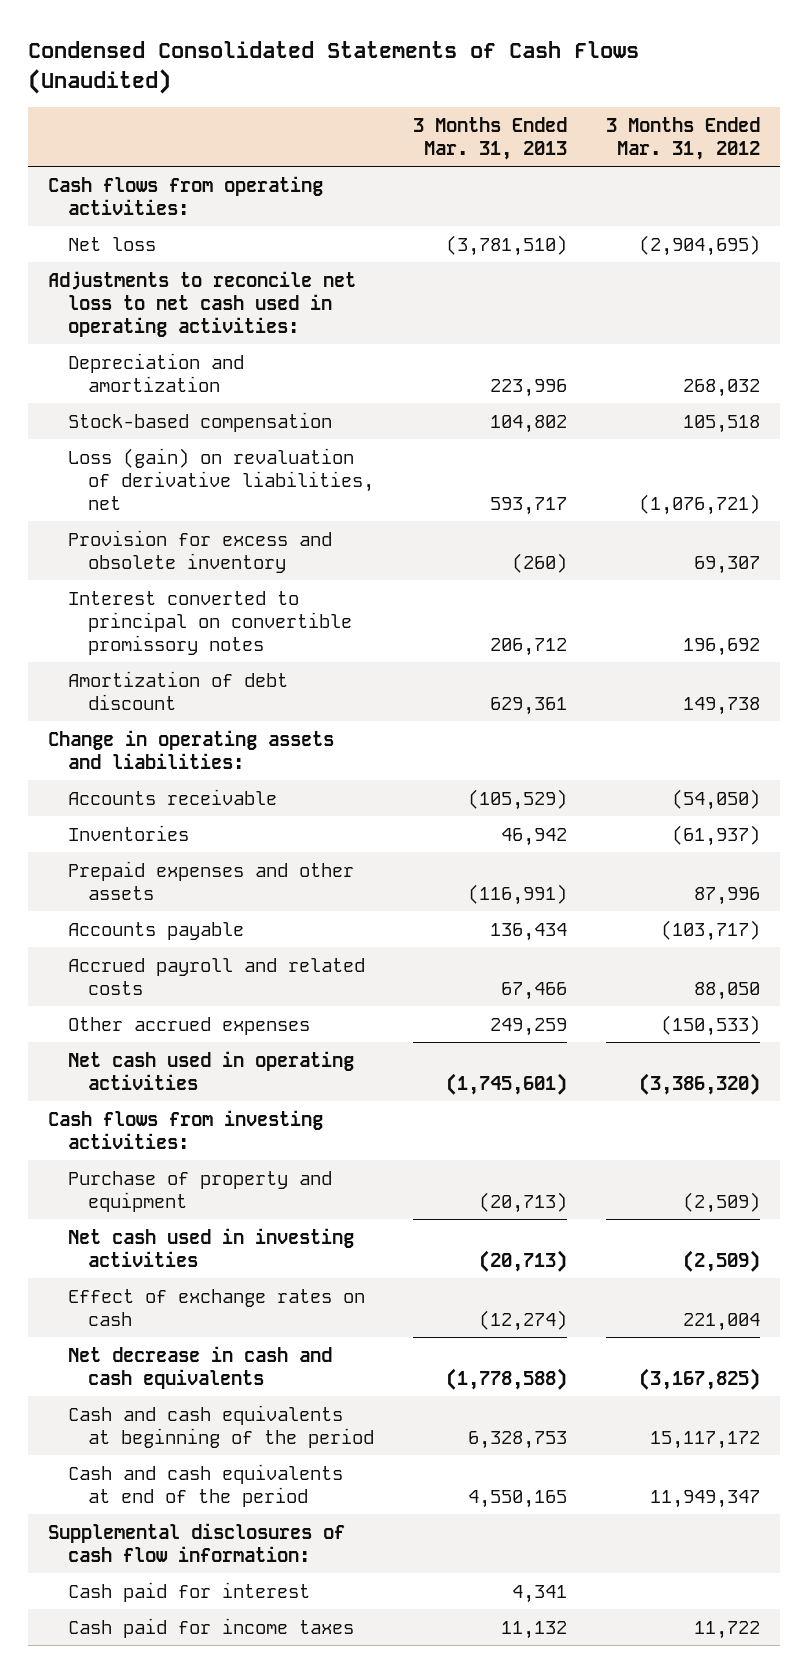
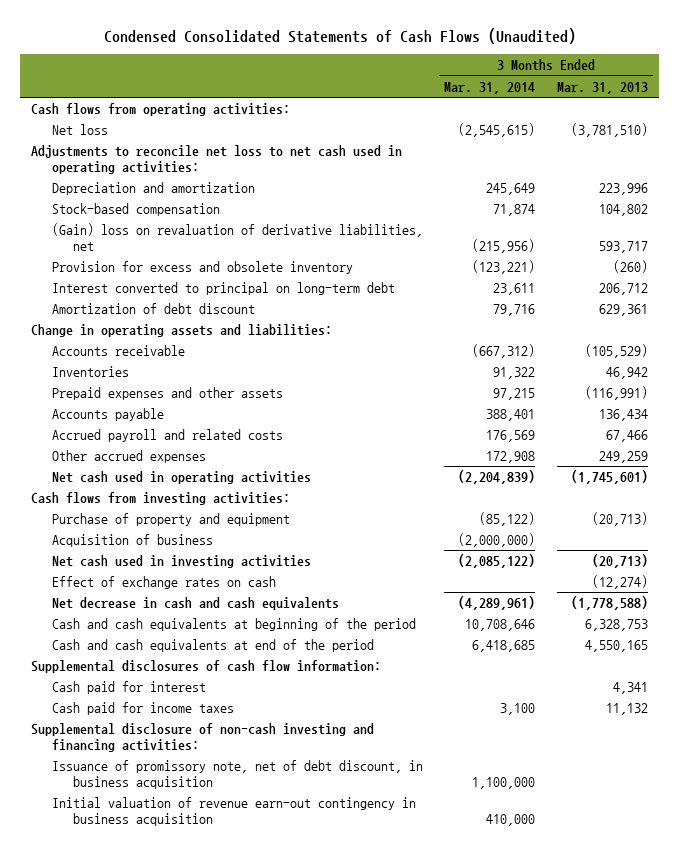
[606,116,761,160] 3 Months Ended Mar. 31, 2012 -> none
none -> [444,81,536,94] Mar. 31, 2014
[68,447,375,511] Loss (gain) on revaluation of derivative liabilities, net -> [51,222,423,251] (Gain) loss on revaluation of derivative liabilities, net
[68,590,353,656] Interest converted to principal on convertible promissory notes -> [51,281,395,295] Interest converted to principal on long-term debt
none -> [51,533,213,547] Acquisition of business
none -> [31,722,375,752] Supplemental disclosure of non-cash investing and financing activities:
none -> [51,759,423,789] Issuance of promissory note, net of debt discount, in business acquisition
none -> [51,796,416,826] Initial valuation of revenue earn-out contingency in business acquisition

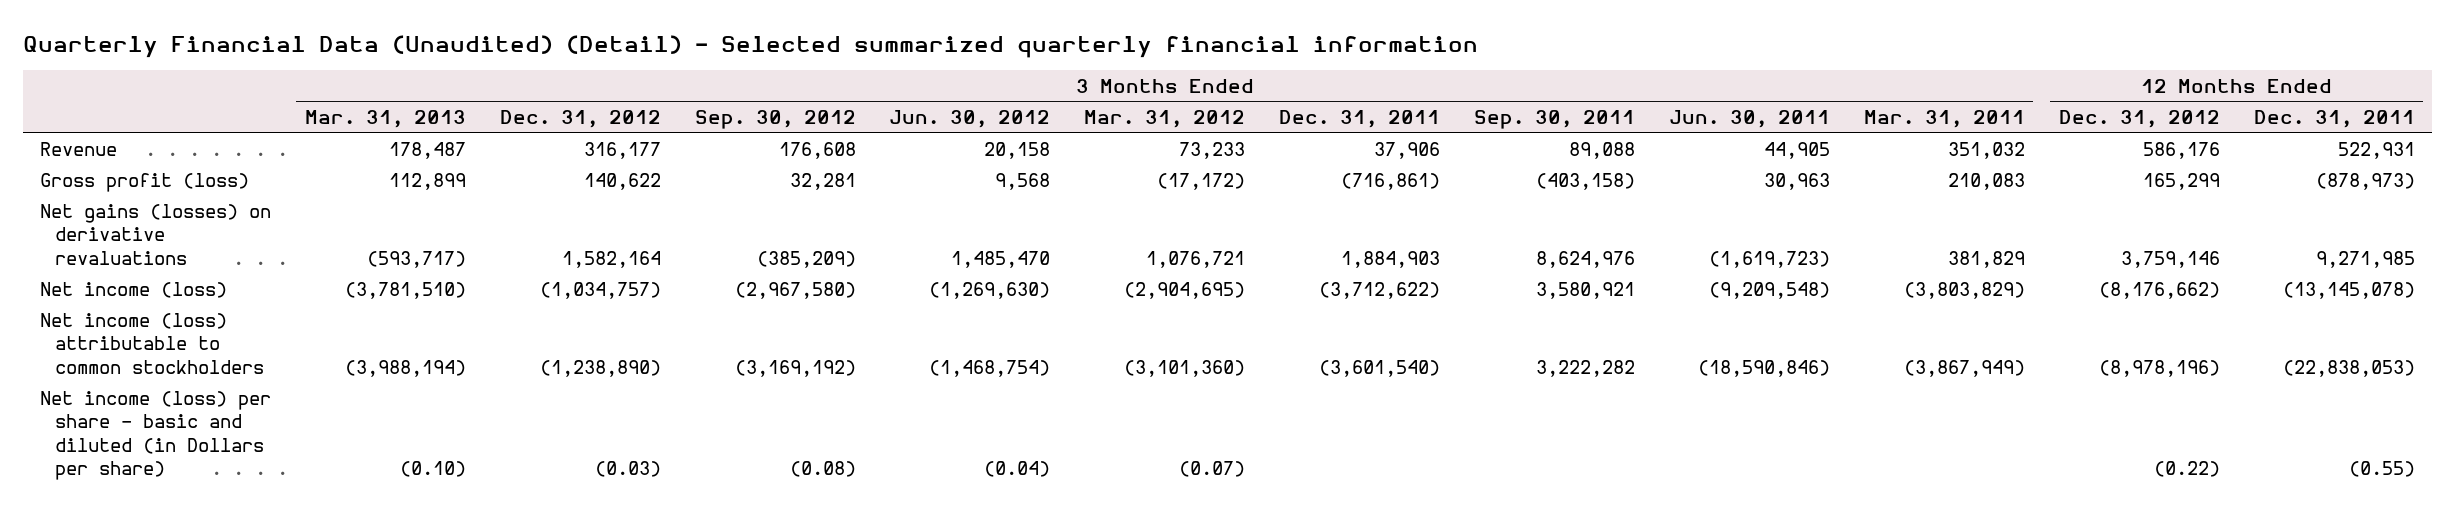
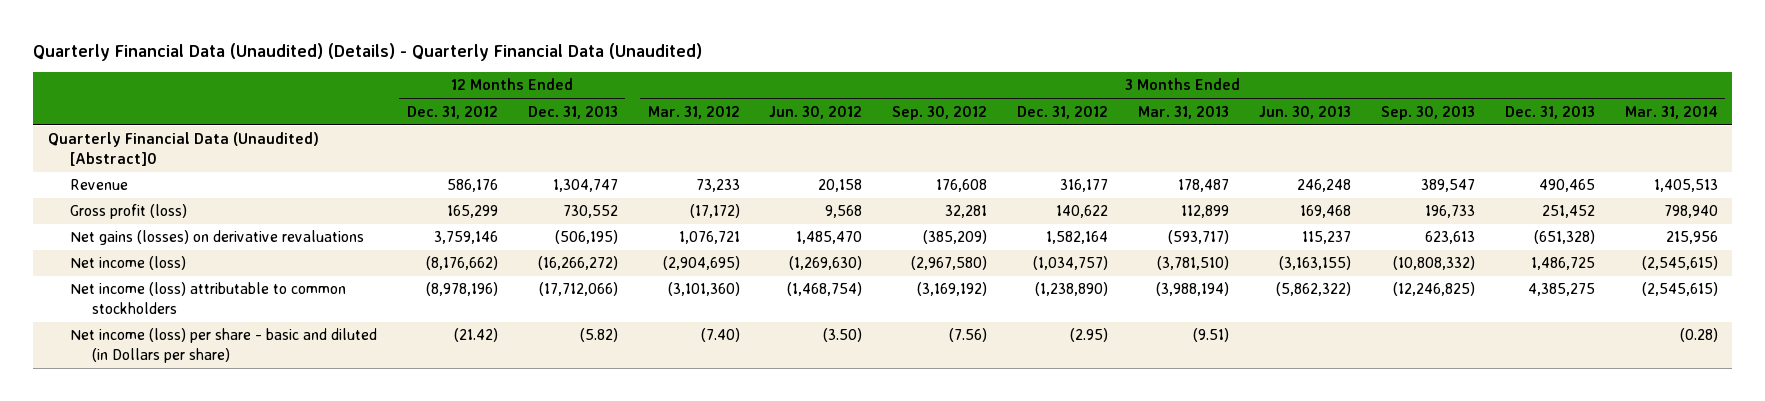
[22,34,1478,58] Quarterly Financial Data (Unaudited) (Detail) - Selected summarized quarterly financial information -> [32,42,702,61] Quarterly Financial Data (Unaudited) (Details) - Quarterly Financial Data (Unaudited)
[1279,110,1441,129] Dec. 31, 2011 -> none
[1474,110,1636,130] Sep. 30, 2011 -> none
[1669,110,1831,129] Jun. 30, 2011 -> none
[1863,110,2025,129] Mar. 31, 2011 -> none
[2253,110,2415,129] Dec. 31, 2011 -> none
none -> [527,105,618,119] Dec. 31, 2013
none -> [1258,105,1351,119] Jun. 30, 2013
none -> [1380,105,1475,120] Sep. 30, 2013
none -> [1504,105,1595,119] Dec. 31, 2013
none -> [1624,105,1718,119] Mar. 31, 2014
none -> [47,132,319,166] Quarterly Financial Data (Unaudited) [Abstract]0
[399,461,466,478] (0.10) -> [1193,328,1230,343] (9.51)
[594,461,661,478] (0.03) -> [1070,328,1109,343] (2.95)
[789,461,856,478] (0.08) -> [949,328,988,343] (7.56)
[984,461,1051,478] (0.04) -> [823,328,863,343] (3.50)
[1179,461,1246,478] (0.07) -> [700,328,740,343] (7.40)
[2153,461,2220,478] (0.22) -> [453,328,498,343] (21.42)

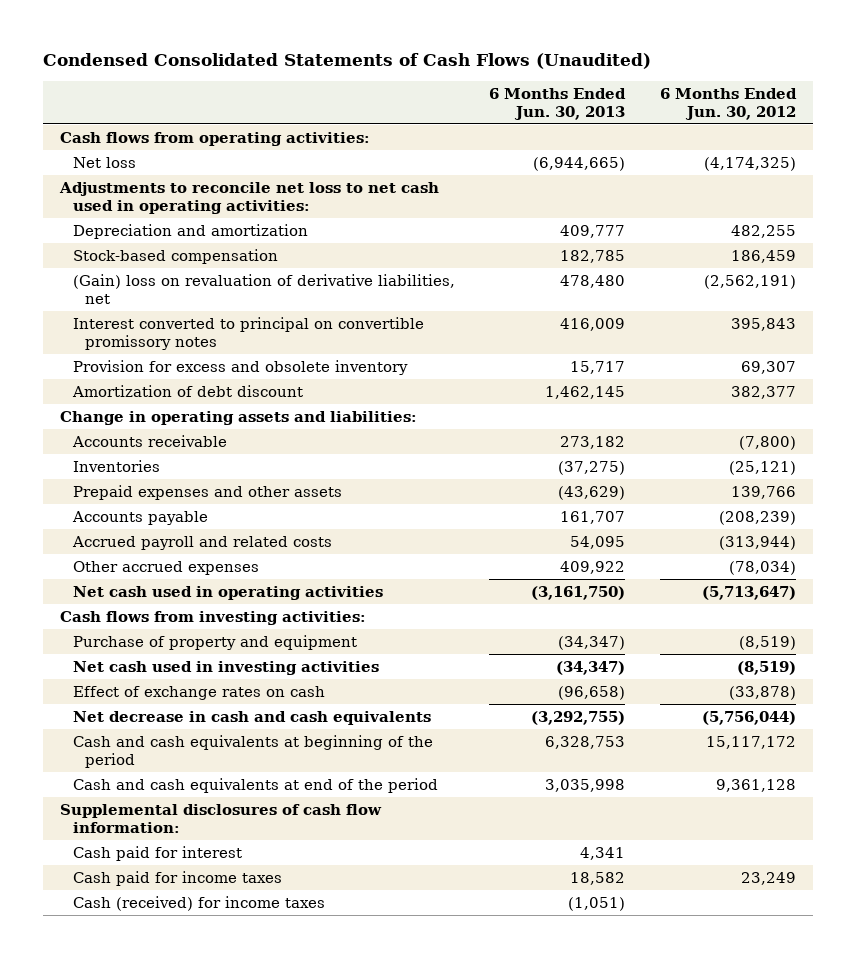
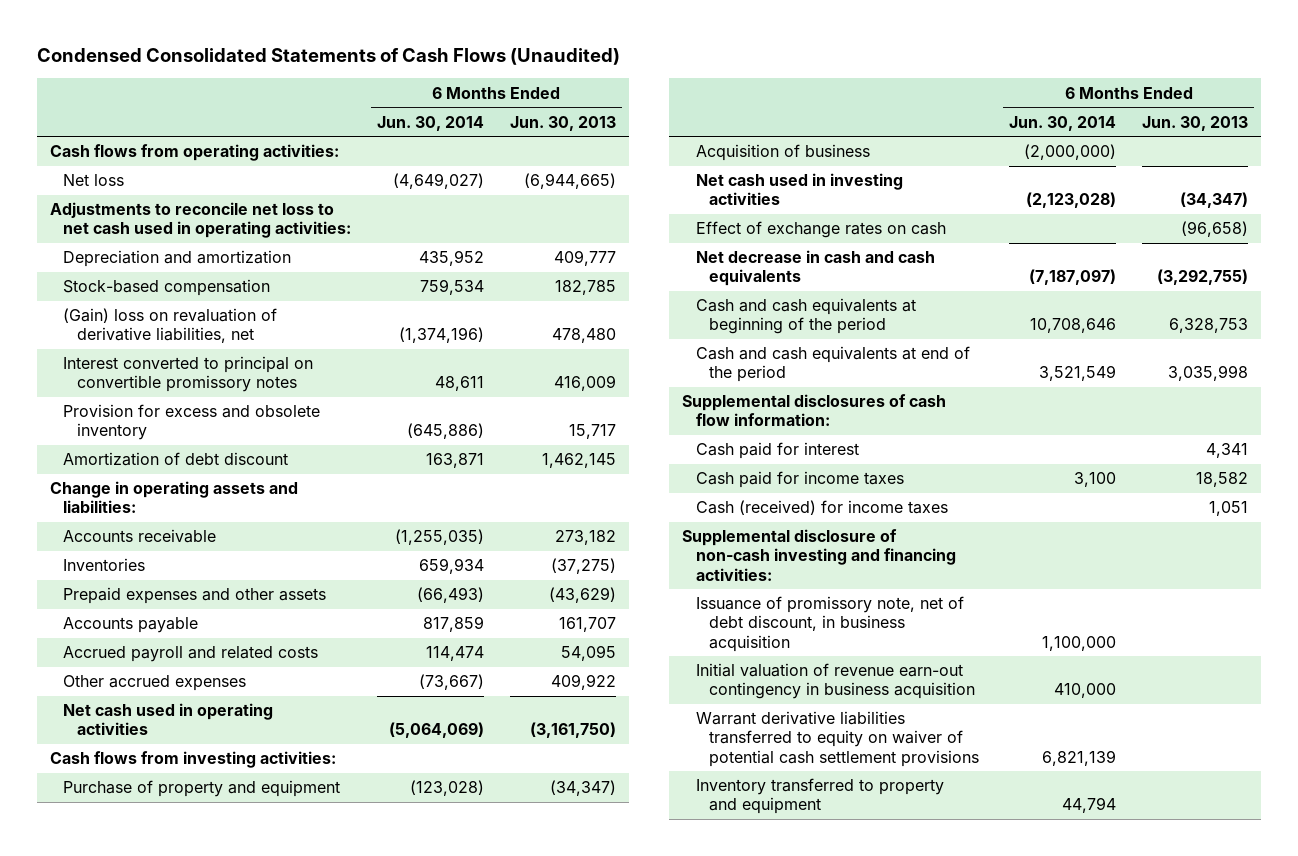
[659,87,797,120] 6 Months Ended Jun. 30, 2012 -> none
none -> [377,115,485,131] Jun. 30, 2014
none -> [695,144,870,162] Acquisition of business
[568,896,626,911] (1,051) -> [1209,501,1249,517] 1,051
none -> [682,529,956,581] Supplemental disclosure of non-cash investing and financing activities:
none -> [695,596,964,652] Issuance of promissory note, net of debt discount, in business acquisition
none -> [695,663,976,700] Initial valuation of revenue earn-out contingency in business acquisition
none -> [695,711,980,767] Warrant derivative liabilities transferred to equity on waiver of potential cash settlement provisions
none -> [695,778,944,815] Inventory transferred to property and equipment

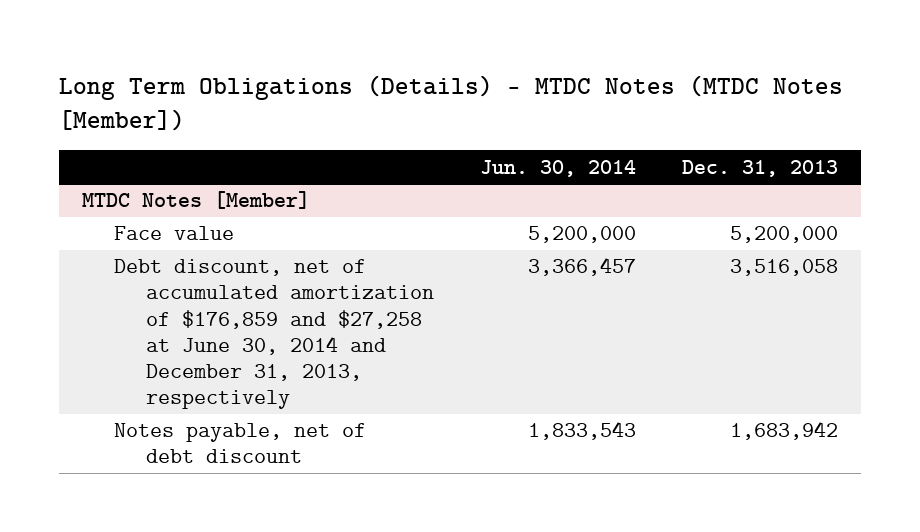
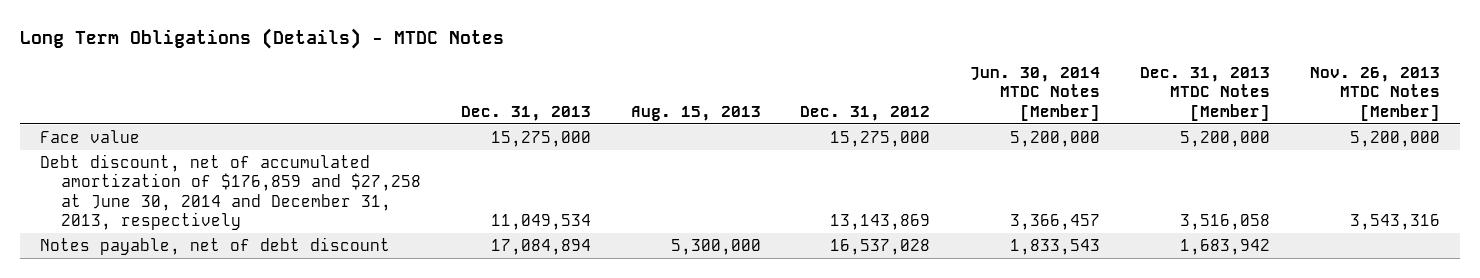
[59,74,844,132] Long Term Obligations (Details) - MTDC Notes (MTDC Notes [Member]) -> [20,28,505,50] Long Term Obligations (Details) - MTDC Notes
[479,159,636,177] Jun. 30, 2014 -> none
none -> [630,105,761,121] Aug. 15, 2013
none -> [800,105,931,121] Dec. 31, 2012
none -> [970,66,1101,121] Jun. 30, 2014 MTDC Notes [Member]
none -> [1139,66,1270,121] Dec. 31, 2013 MTDC Notes [Member]
none -> [1309,66,1440,121] Nov. 26, 2013 MTDC Notes [Member]
[82,191,311,210] MTDC Notes [Member] -> none
[730,226,839,244] 5,200,000 -> [490,130,591,147] 15,275,000
[730,259,839,277] 3,516,058 -> [490,214,591,231] 11,049,534
[730,421,839,441] 1,683,942 -> [490,238,591,255] 17,084,894

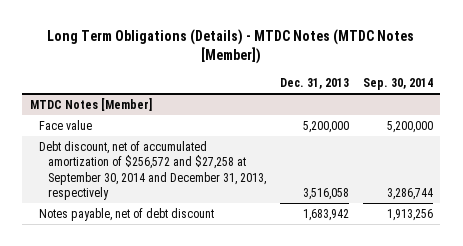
[20,28,505,50] Long Term Obligations (Details) - MTDC Notes -> [47,29,415,64] Long Term Obligations (Details) - MTDC Notes (MTDC Notes [Member])
[630,105,761,121] Aug. 15, 2013 -> none
[800,105,931,121] Dec. 31, 2012 -> none
[970,66,1101,121] Jun. 30, 2014 MTDC Notes [Member] -> none
[1139,66,1270,121] Dec. 31, 2013 MTDC Notes [Member] -> none
[1309,66,1440,121] Nov. 26, 2013 MTDC Notes [Member] -> none
none -> [363,77,434,90] Sep. 30, 2014
none -> [29,97,152,111] MTDC Notes [Member]
[490,130,591,147] 15,275,000 -> [302,120,349,133] 5,200,000
[40,153,422,231] Debt discount, net of accumulated amortization of $176,859 and $27,258 at June 30, 2014 and December 31, 2013, respectively -> [38,140,266,200] Debt discount, net of accumulated amortization of $256,572 and $27,258 at September 30, 2014 and December 31, 2013, respectively
[490,214,591,231] 11,049,534 -> [302,187,349,200] 3,516,058
[490,238,591,255] 17,084,894 -> [302,208,349,221] 1,683,942

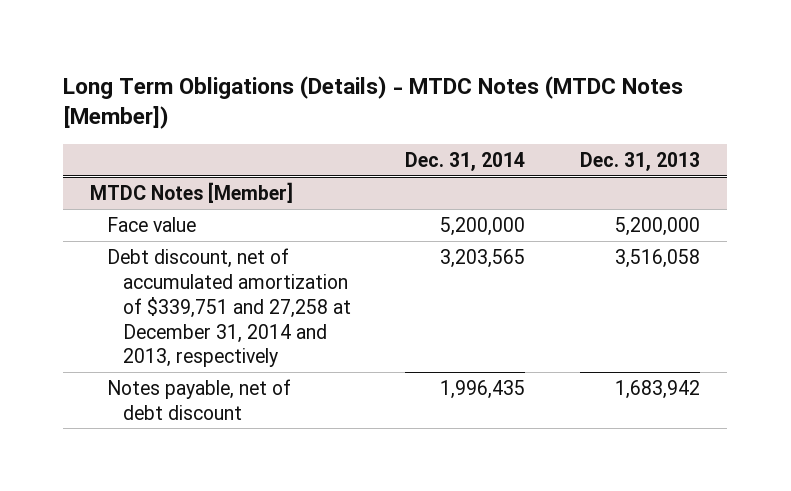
[363,77,434,90] Sep. 30, 2014 -> none
none -> [405,151,526,171] Dec. 31, 2014
[38,140,266,200] Debt discount, net of accumulated amortization of $256,572 and $27,258 at September 30, 2014 and December 31, 2013, respectively -> [106,247,351,368] Debt discount, net of accumulated amortization of $339,751 and 27,258 at December 31, 2014 and 2013, respectively

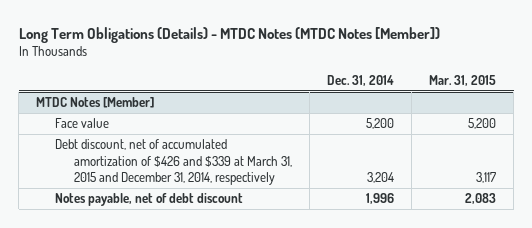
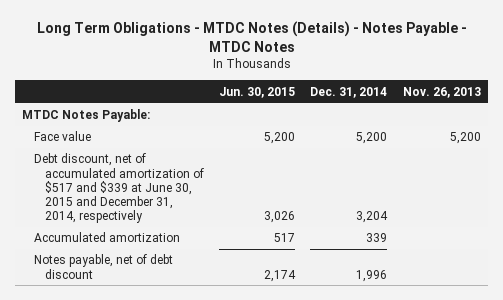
[18,26,440,43] Long Term Obligations (Details) - MTDC Notes (MTDC Notes [Member]) -> [36,21,467,52] Long Term Obligations - MTDC Notes (Details) - Notes Payable - MTDC Notes
[429,74,497,86] Mar. 31, 2015 -> none
none -> [219,86,296,98] Jun. 30, 2015
none -> [402,86,481,98] Nov. 26, 2013
[36,97,155,109] MTDC Notes [Member] -> none
none -> [22,109,151,123] MTDC Notes Payable:
[55,139,293,186] Debt discount, net of accumulated amortization of $426 and $339 at March 31, 2015 and December 31, 2014, respectively -> [33,153,204,224] Debt discount, net of accumulated amortization of $517 and $339 at June 30, 2015 and December 31, 2014, respectively
none -> [33,232,180,243] Accumulated amortization

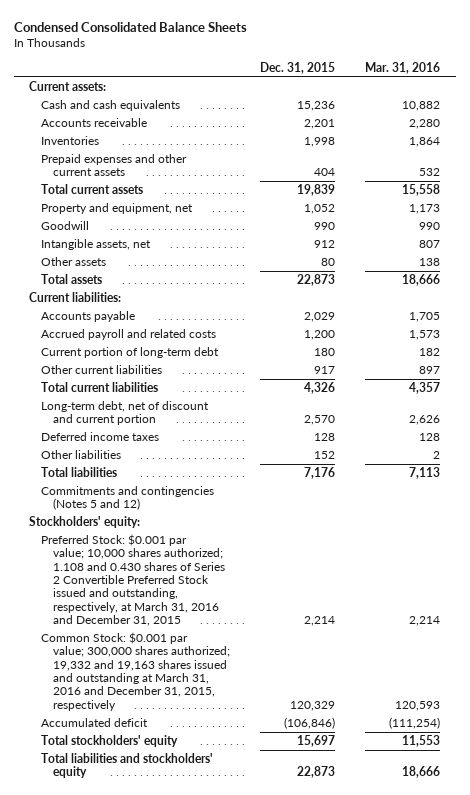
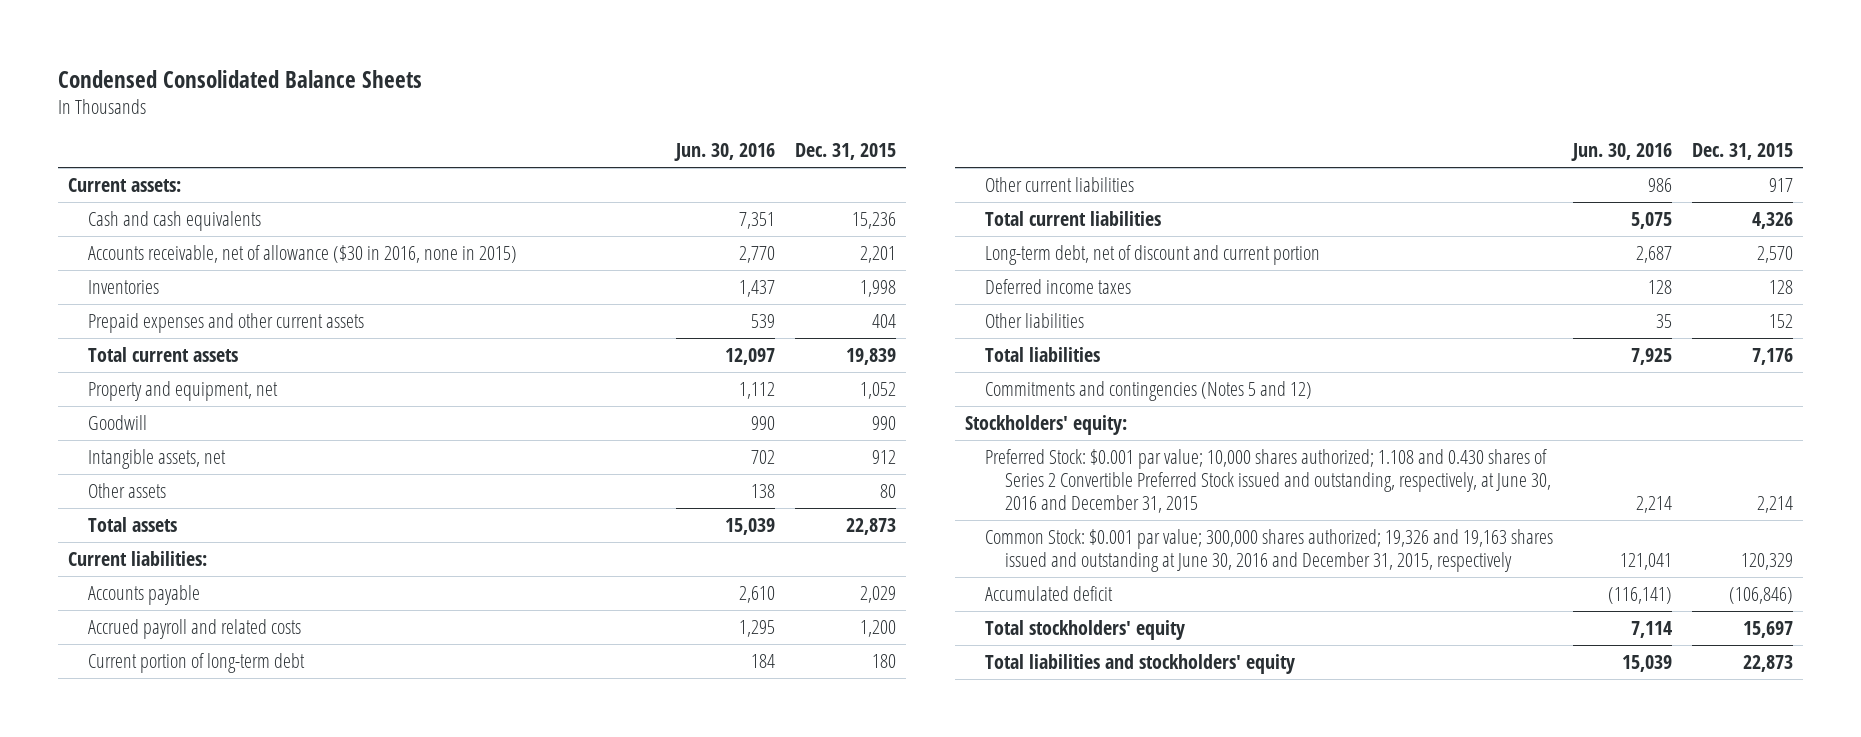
[365,62,441,75] Mar. 31, 2016 -> none
none -> [674,143,776,162] Jun. 30, 2016
[40,118,147,128] Accounts receivable -> [88,244,518,263] Accounts receivable, net of allowance ($30 in 2016, none in 2015)
[40,534,225,627] Preferred Stock: $0.001 par value; 10,000 shares authorized; 1.108 and 0.430 shares of Series 2 Convertible Preferred Stock issued and outstanding, respectively, at March 31, 2016 and December 31, 2015 -> [985,448,1552,514] Preferred Stock: $0.001 par value; 10,000 shares authorized; 1.108 and 0.430 shares of Series 2 Convertible Preferred Stock issued and outstanding, respectively, at June 30, 2016 and December 31, 2015
[40,632,230,711] Common Stock: $0.001 par value; 300,000 shares authorized; 19,332 and 19,163 shares issued and outstanding at March 31, 2016 and December 31, 2015, respectively -> [985,528,1554,573] Common Stock: $0.001 par value; 300,000 shares authorized; 19,326 and 19,163 shares issued and outstanding at June 30, 2016 and December 31, 2015, respectively

